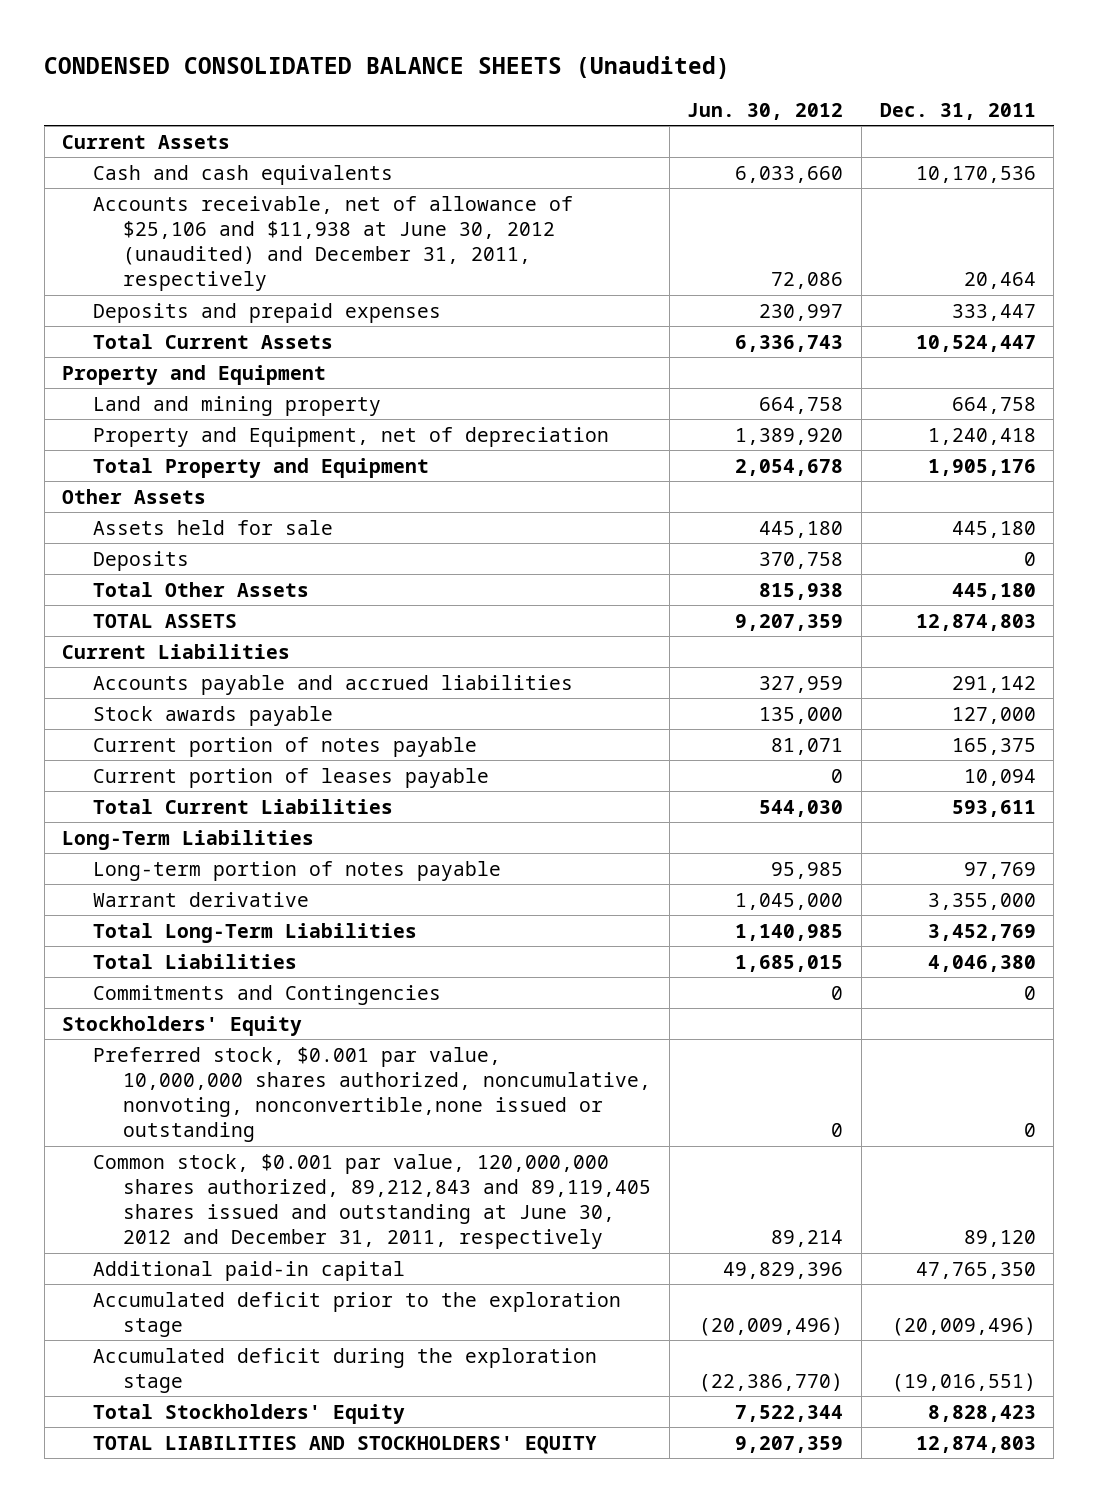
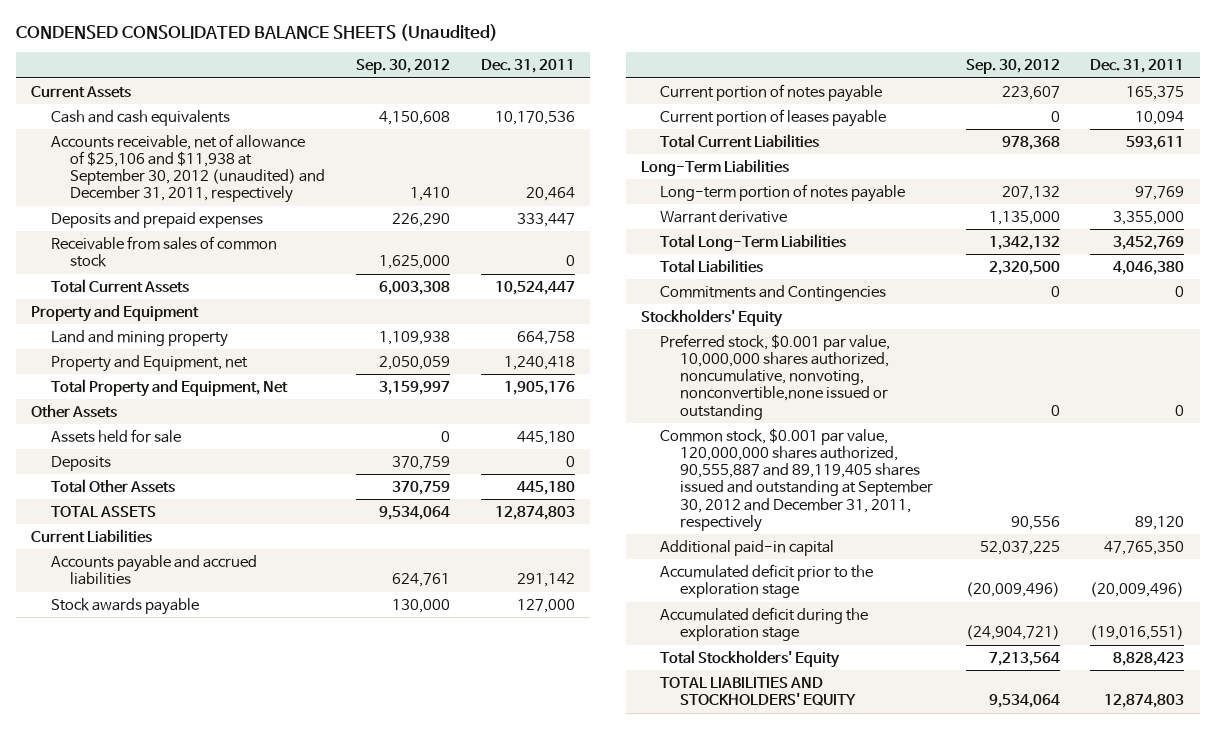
[687,102,844,120] Jun. 30, 2012 -> none
none -> [355,59,450,75] Sep. 30, 2012
[92,195,573,292] Accounts receivable, net of allowance of $25,106 and $11,938 at June 30, 2012 (unaudited) and December 31, 2011, respectively -> [50,133,326,204] Accounts receivable, net of allowance of $25,106 and $11,938 at September 30, 2012 (unaudited) and December 31, 2011, respectively
none -> [50,235,277,268] Receivable from sales of common stock
[92,426,609,447] Property and Equipment, net of depreciation -> [50,354,248,372] Property and Equipment, net
[92,457,429,478] Total Property and Equipment -> [50,378,288,397] Total Property and Equipment, Net
[92,1153,651,1250] Common stock, $0.001 par value, 120,000,000 shares authorized, 89,212,843 and 89,119,405 shares issued and outstanding at June 30, 2012 and December 31, 2011, respectively -> [660,427,934,532] Common stock, $0.001 par value, 120,000,000 shares authorized, 90,555,887 and 89,119,405 shares issued and outstanding at September 30, 2012 and December 31, 2011, respectively

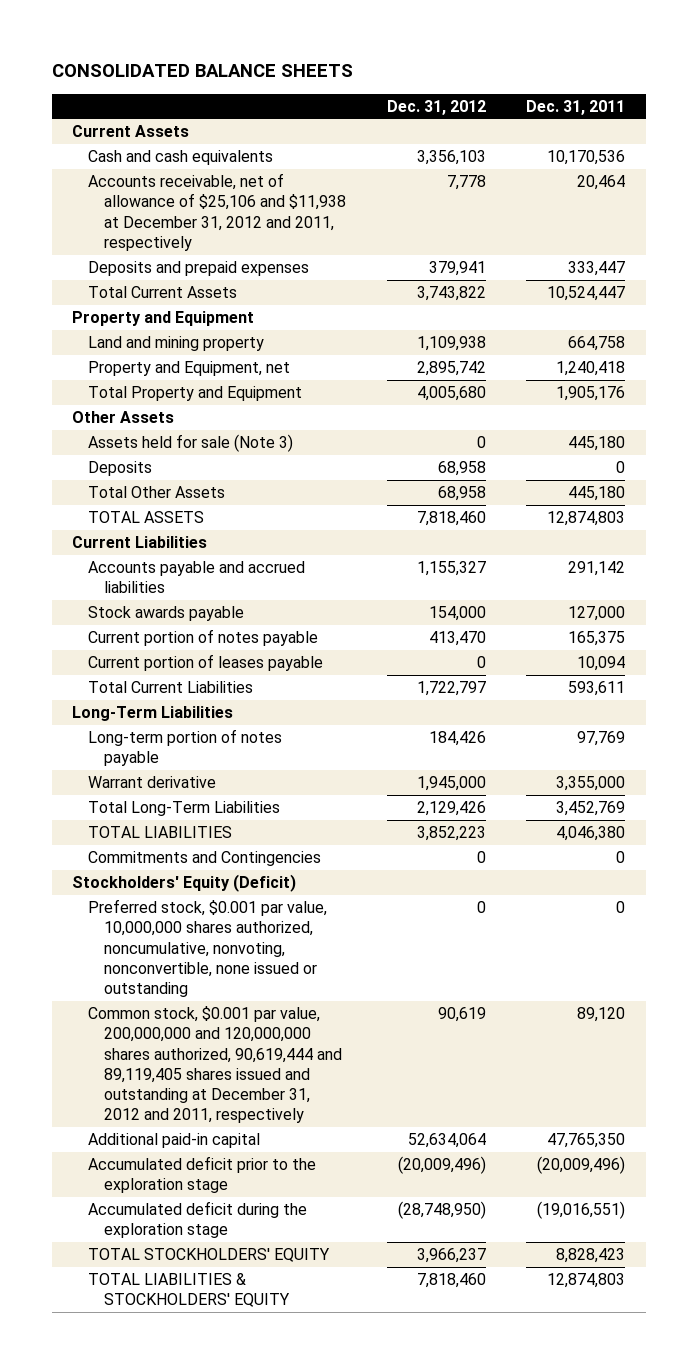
[15,24,498,42] CONDENSED CONSOLIDATED BALANCE SHEETS (Unaudited) -> [52,64,354,78] CONSOLIDATED BALANCE SHEETS
[355,59,450,75] Sep. 30, 2012 -> none
none -> [386,99,486,115] Dec. 31, 2012
[50,133,326,204] Accounts receivable, net of allowance of $25,106 and $11,938 at September 30, 2012 (unaudited) and December 31, 2011, respectively -> [88,173,347,251] Accounts receivable, net of allowance of $25,106 and $11,938 at December 31, 2012 and 2011, respectively
[50,235,277,268] Receivable from sales of common stock -> none
[50,378,288,397] Total Property and Equipment, Net -> [88,386,303,402] Total Property and Equipment
[50,428,181,443] Assets held for sale -> [88,434,294,453] Assets held for sale (Note 3)
[660,258,764,273] Total Liabilities -> [88,826,233,839] TOTAL LIABILITIES
[640,308,783,327] Stockholders' Equity -> [72,874,297,893] Stockholders' Equity (Deficit)
[660,333,891,420] Preferred stock, $0.001 par value, 10,000,000 shares authorized, noncumulative, nonvoting, nonconvertible,none issued or outstanding -> [88,899,328,998] Preferred stock, $0.001 par value, 10,000,000 shares authorized, noncumulative, nonvoting, nonconvertible, none issued or outstanding
[660,427,934,532] Common stock, $0.001 par value, 120,000,000 shares authorized, 90,555,887 and 89,119,405 shares issued and outstanding at September 30, 2012 and December 31, 2011, respectively -> [88,1006,343,1124] Common stock, $0.001 par value, 200,000,000 and 120,000,000 shares authorized, 90,619,444 and 89,119,405 shares issued and outstanding at December 31, 2012 and 2011, respectively
[660,649,841,668] Total Stockholders' Equity -> [88,1248,331,1263] TOTAL STOCKHOLDERS' EQUITY
[660,676,857,707] TOTAL LIABILITIES AND STOCKHOLDERS' EQUITY -> [88,1273,291,1308] TOTAL LIABILITIES & STOCKHOLDERS' EQUITY

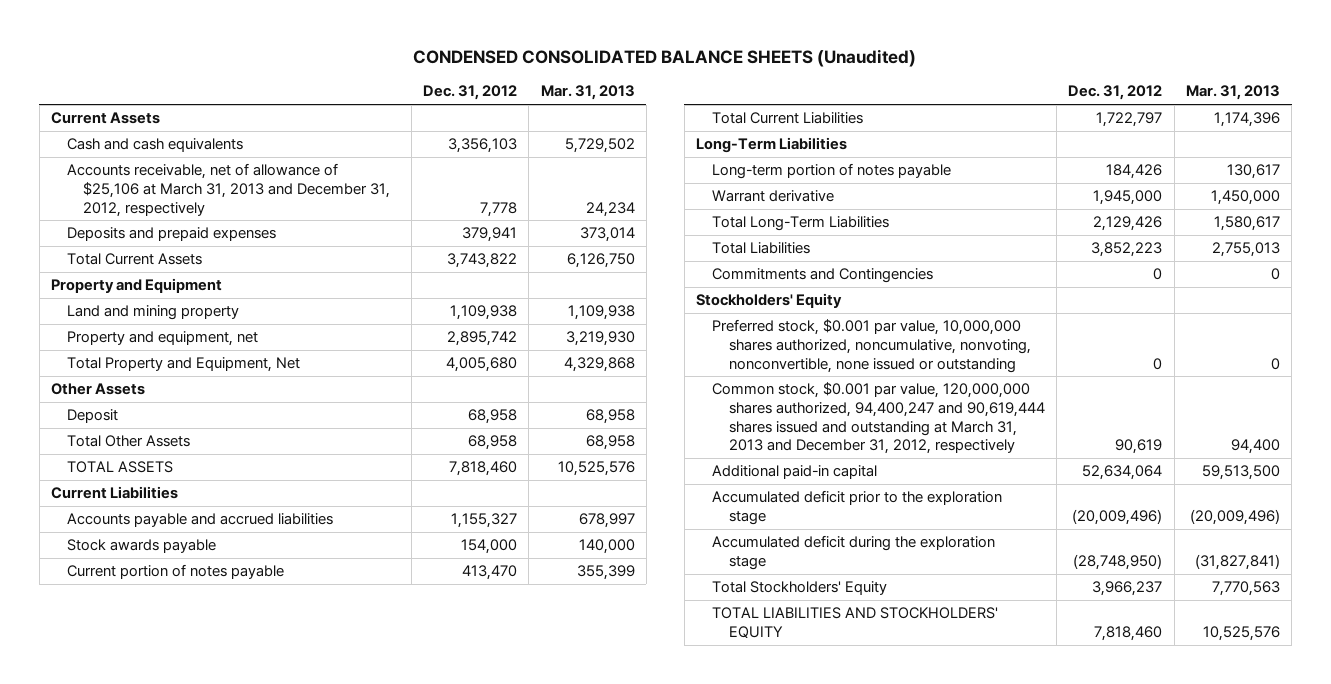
[52,64,354,78] CONSOLIDATED BALANCE SHEETS -> [413,48,917,67] CONDENSED CONSOLIDATED BALANCE SHEETS (Unaudited)
[526,99,626,115] Dec. 31, 2011 -> none
none -> [540,85,635,101] Mar. 31, 2013
[88,173,347,251] Accounts receivable, net of allowance of $25,106 and $11,938 at December 31, 2012 and 2011, respectively -> [67,163,391,217] Accounts receivable, net of allowance of $25,106 at March 31, 2013 and December 31, 2012, respectively
[88,361,291,377] Property and Equipment, net -> [67,331,259,347] Property and equipment, net
[88,386,303,402] Total Property and Equipment -> [67,357,301,373] Total Property and Equipment, Net
[88,434,294,453] Assets held for sale (Note 3) -> none
[88,461,153,477] Deposits -> [67,409,119,424] Deposit
[88,654,324,672] Current portion of leases payable -> none
[88,826,233,839] TOTAL LIABILITIES -> [712,242,811,255] Total Liabilities
[72,874,297,893] Stockholders' Equity (Deficit) -> [696,293,843,309] Stockholders' Equity
[88,1006,343,1124] Common stock, $0.001 par value, 200,000,000 and 120,000,000 shares authorized, 90,619,444 and 89,119,405 shares issued and outstanding at December 31, 2012 and 2011, respectively -> [712,382,1045,455] Common stock, $0.001 par value, 120,000,000 shares authorized, 94,400,247 and 90,619,444 shares issued and outstanding at March 31, 2013 and December 31, 2012, respectively
[88,1248,331,1263] TOTAL STOCKHOLDERS' EQUITY -> [712,581,888,596] Total Stockholders' Equity
[88,1273,291,1308] TOTAL LIABILITIES & STOCKHOLDERS' EQUITY -> [712,607,999,639] TOTAL LIABILITIES AND STOCKHOLDERS' EQUITY

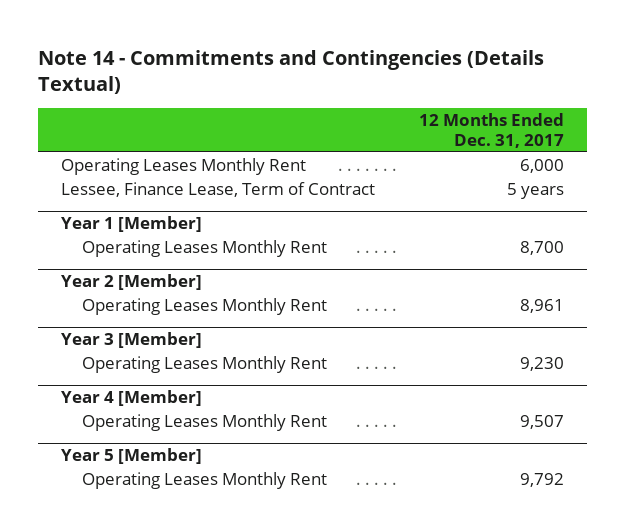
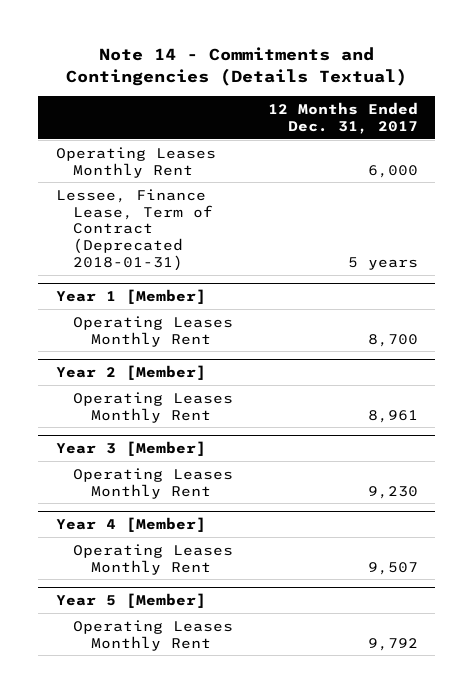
[60,182,375,198] Lessee, Finance Lease, Term of Contract -> [55,188,214,272] Lessee, Finance Lease, Term of Contract (Deprecated 2018-01-31)

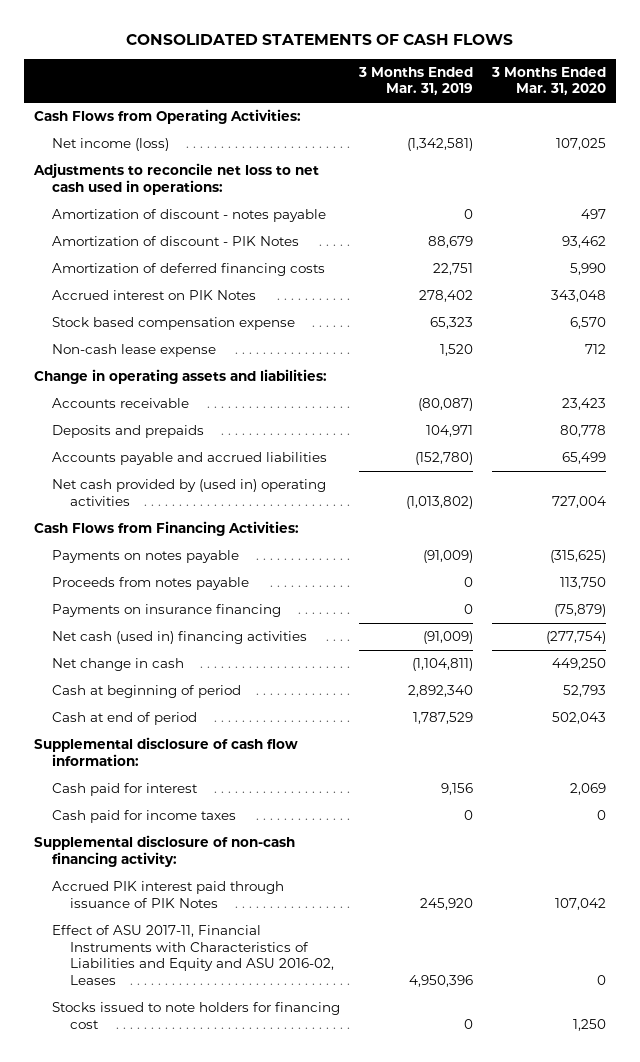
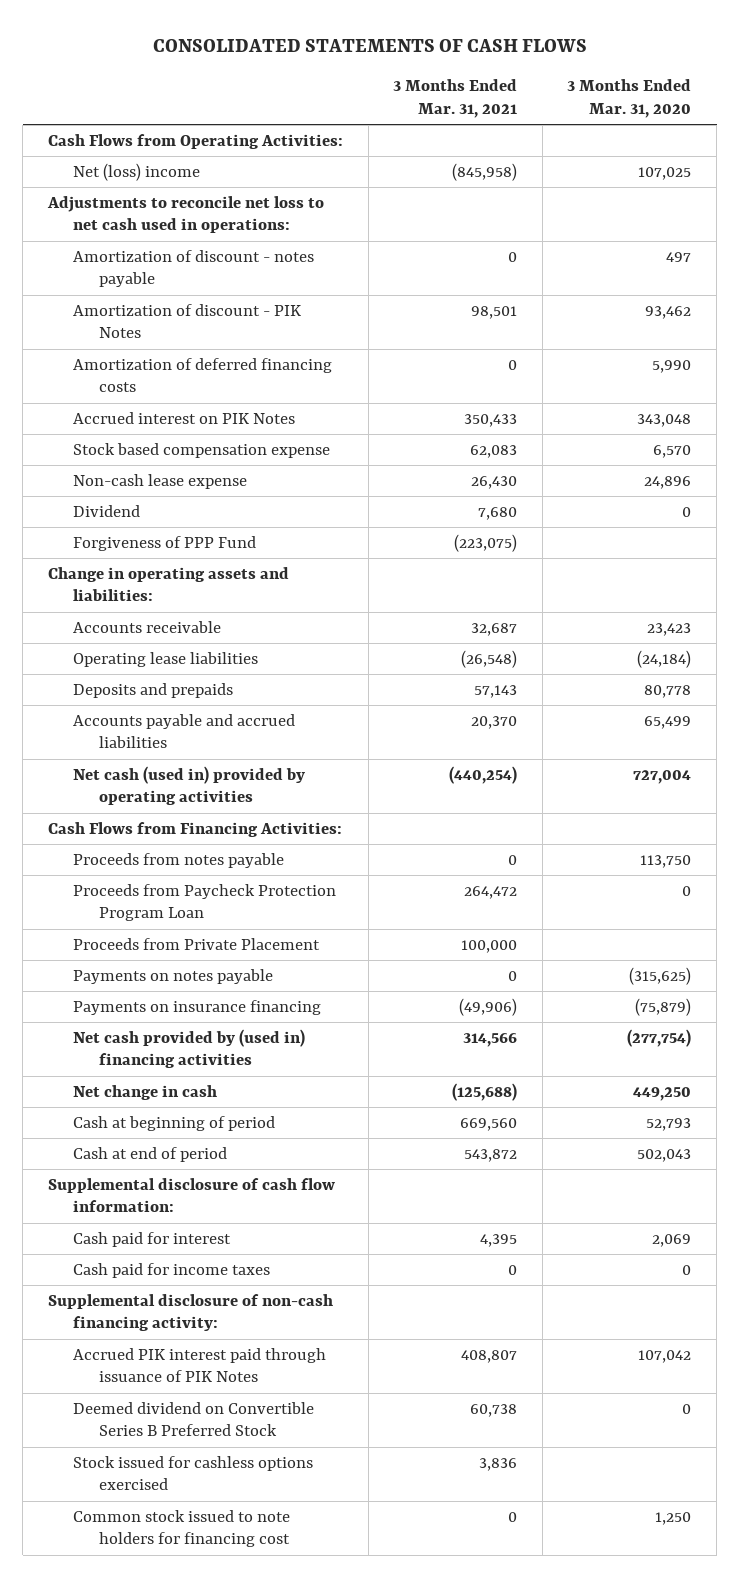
[358,66,474,96] 3 Months Ended Mar. 31, 2019 -> none
none -> [393,79,518,118] 3 Months Ended Mar. 31, 2021
[51,138,169,152] Net income (loss) -> [73,163,201,182] Net (loss) income
[585,344,607,355] 712 -> [644,476,692,490] 24,896
none -> [73,505,141,518] Dividend
none -> [73,536,257,552] Forgiveness of PPP Fund
none -> [73,652,259,668] Operating lease liabilities
[51,479,326,506] Net cash provided by (used in) operating activities -> [73,766,306,806] Net cash (used in) provided by operating activities
none -> [73,884,337,922] Proceeds from Paycheck Protection Program Loan
none -> [73,938,321,951] Proceeds from Private Placement
[51,550,239,564] Payments on notes payable -> [73,969,274,985] Payments on notes payable
[51,631,307,645] Net cash (used in) financing activities -> [73,1029,306,1069] Net cash provided by (used in) financing activities
[51,925,334,985] Effect of ASU 2017-11, Financial Instruments with Characteristics of Liabilities and Equity and ASU 2016-02, Leases -> none
none -> [73,1402,315,1437] Deemed dividend on Convertible Series B Preferred Stock
none -> [73,1456,314,1491] Stock issued for cashless options exercised
[51,1002,340,1029] Stocks issued to note holders for financing cost -> [73,1510,291,1548] Common stock issued to note holders for financing cost

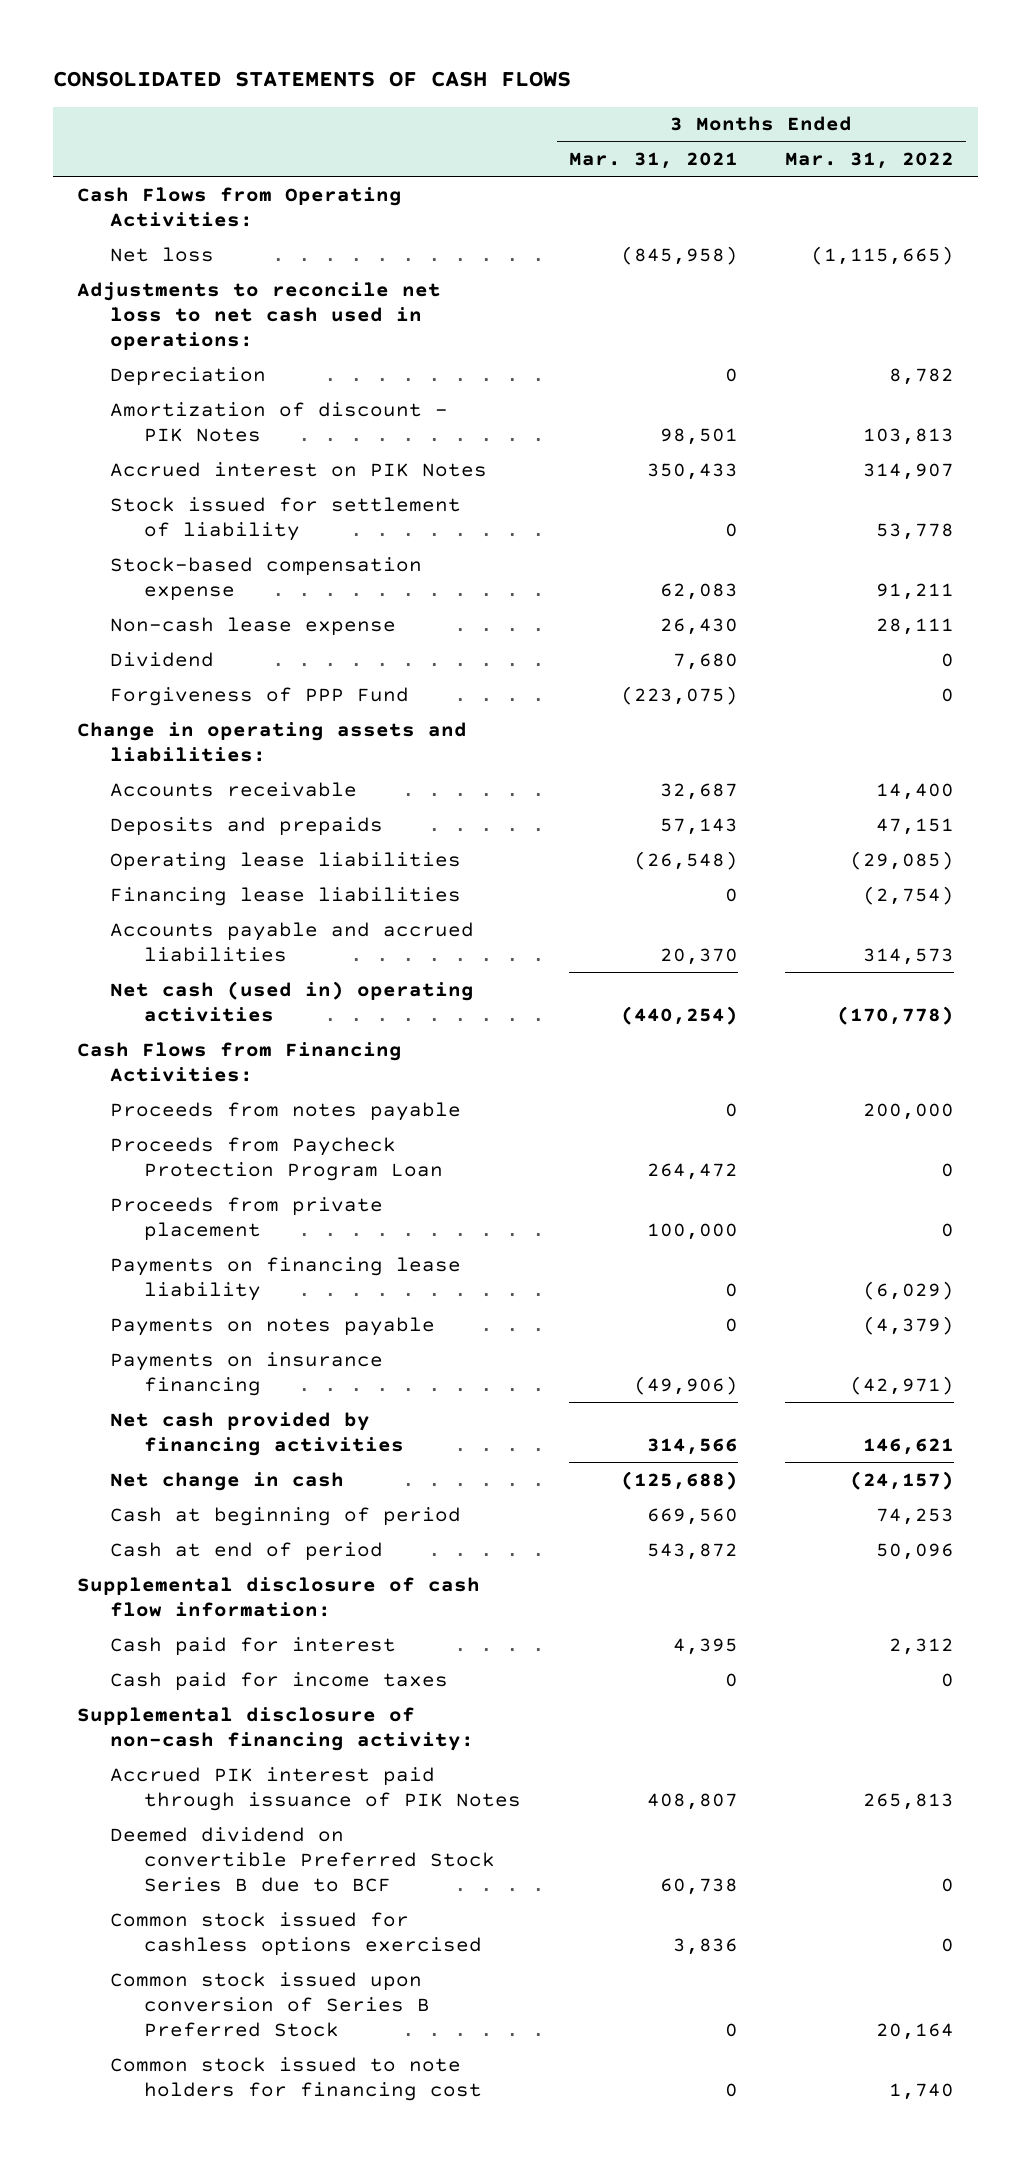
[567,79,692,118] 3 Months Ended Mar. 31, 2020 -> none
none -> [785,152,955,170] Mar. 31, 2022
[73,163,201,182] Net (loss) income -> [110,246,215,262] Net loss
[73,250,315,288] Amortization of discount - notes payable -> none
none -> [110,366,267,386] Depreciation
[73,358,333,393] Amortization of deferred financing costs -> none
none -> [110,496,462,541] Stock issued for settlement of liability
[73,443,331,459] Stock based compensation expense -> [110,556,423,601] Stock-based compensation expense
[73,652,259,668] Operating lease liabilities -> [110,851,462,871] Operating lease liabilities
none -> [110,886,462,906] Financing lease liabilities
[73,766,306,806] Net cash (used in) provided by operating activities -> [110,980,475,1022] Net cash (used in) operating activities
[73,938,321,951] Proceeds from Private Placement -> [110,1196,384,1241] Proceeds from private placement
none -> [110,1256,462,1301] Payments on financing lease liability
[73,1029,306,1069] Net cash provided by (used in) financing activities -> [110,1411,404,1456] Net cash provided by financing activities
[73,1402,315,1437] Deemed dividend on Convertible Series B Preferred Stock -> [110,1826,495,1892] Deemed dividend on convertible Preferred Stock Series B due to BCF
[73,1456,314,1491] Stock issued for cashless options exercised -> [110,1911,482,1956] Common stock issued for cashless options exercised
none -> [110,1971,430,2037] Common stock issued upon conversion of Series B Preferred Stock

